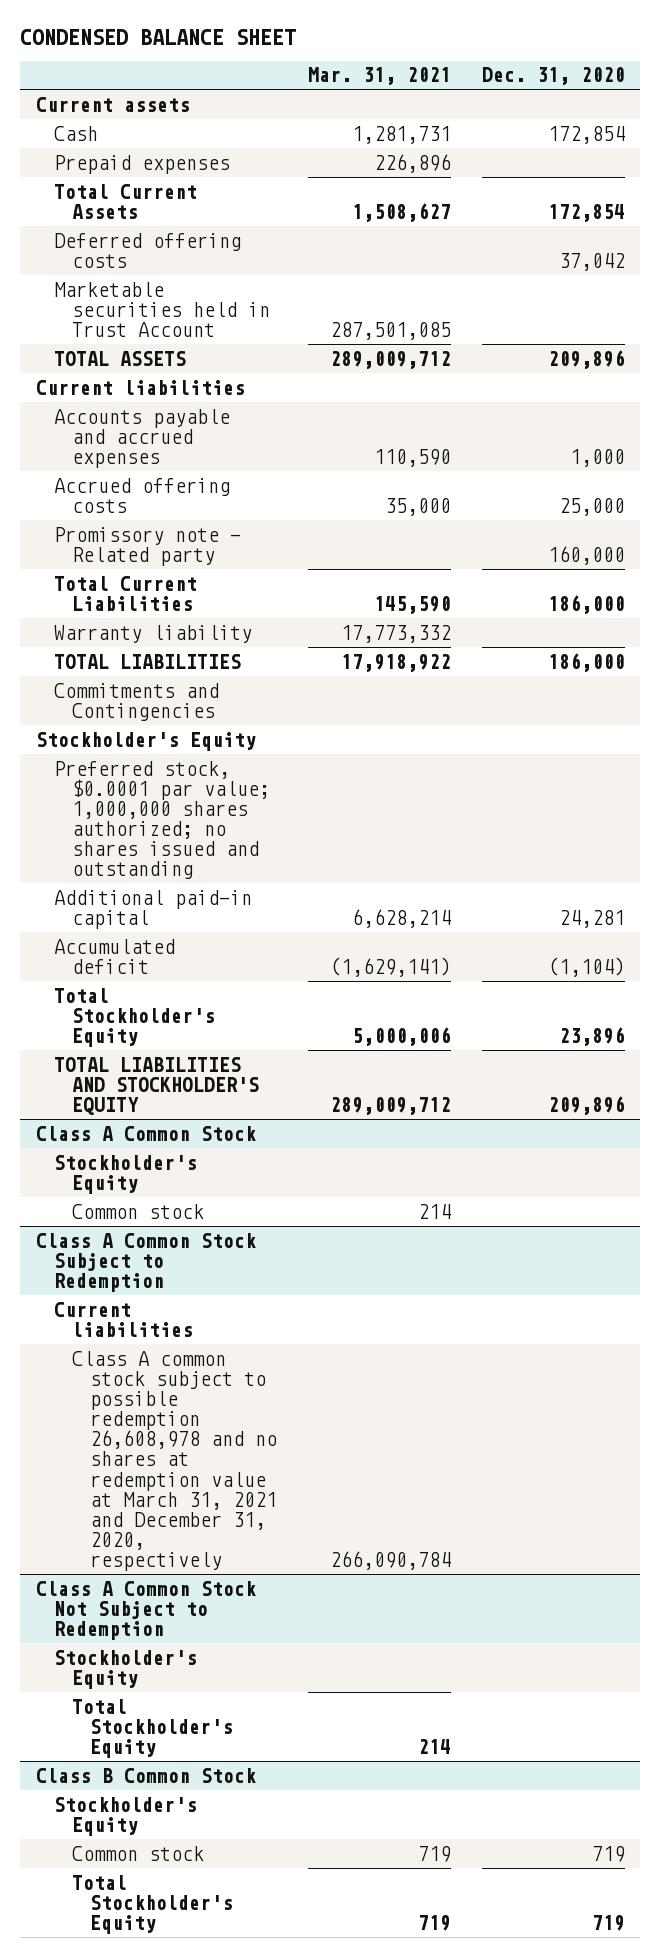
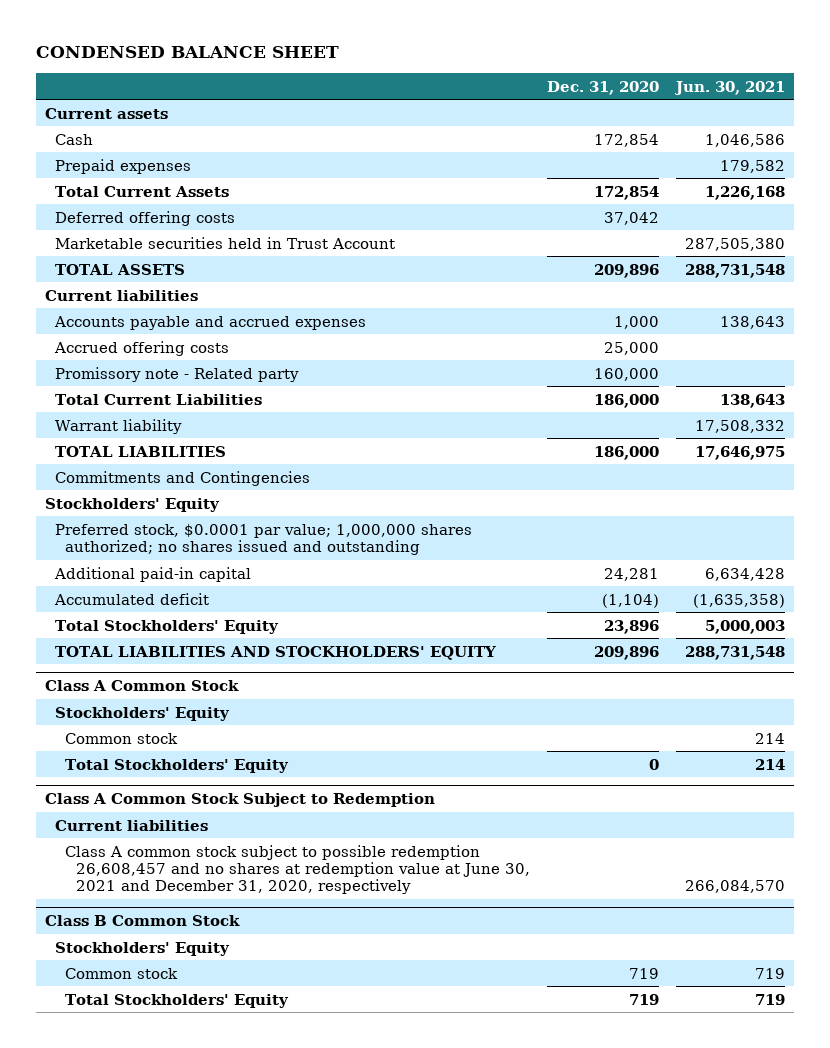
[307,67,451,86] Mar. 31, 2021 -> none
none -> [674,80,786,95] Jun. 30, 2021
[53,624,252,643] Warranty liability -> [54,418,182,434] Warrant liability
[36,731,257,751] Stockholder's Equity -> [44,497,220,512] Stockholders' Equity
[53,987,215,1047] Total Stockholder's Equity -> [54,619,279,634] Total Stockholders' Equity
[53,1056,259,1115] TOTAL LIABILITIES AND STOCKHOLDER'S EQUITY -> [54,645,496,660] TOTAL LIABILITIES AND STOCKHOLDERS' EQUITY
[53,1154,197,1194] Stockholder's Equity -> [54,706,230,721] Stockholders' Equity
none -> [65,758,290,773] Total Stockholders' Equity
[36,1580,257,1640] Class A Common Stock Not Subject to Redemption -> none
[53,1649,197,1689] Stockholder's Equity -> none
[71,1698,233,1758] Total Stockholder's Equity -> none
[71,1350,277,1572] Class A common stock subject to possible redemption 26,608,978 and no shares at redemption value at March 31, 2021 and December 31, 2020, respectively -> [65,844,530,895] Class A common stock subject to possible redemption 26,608,457 and no shares at redemption value at June 30, 2021 and December 31, 2020, respectively
[53,1796,197,1836] Stockholder's Equity -> [54,941,230,956] Stockholders' Equity
[71,1874,233,1934] Total Stockholder's Equity -> [65,993,290,1008] Total Stockholders' Equity

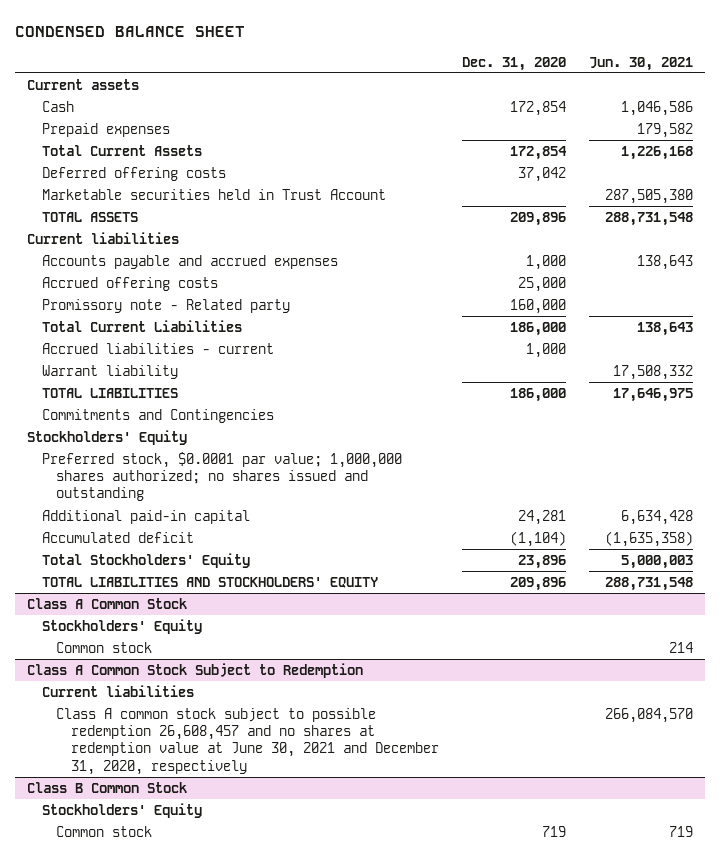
none -> [41,342,274,354] Accrued liabilities - current
[65,758,290,773] Total Stockholders' Equity -> none
[65,993,290,1008] Total Stockholders' Equity -> none

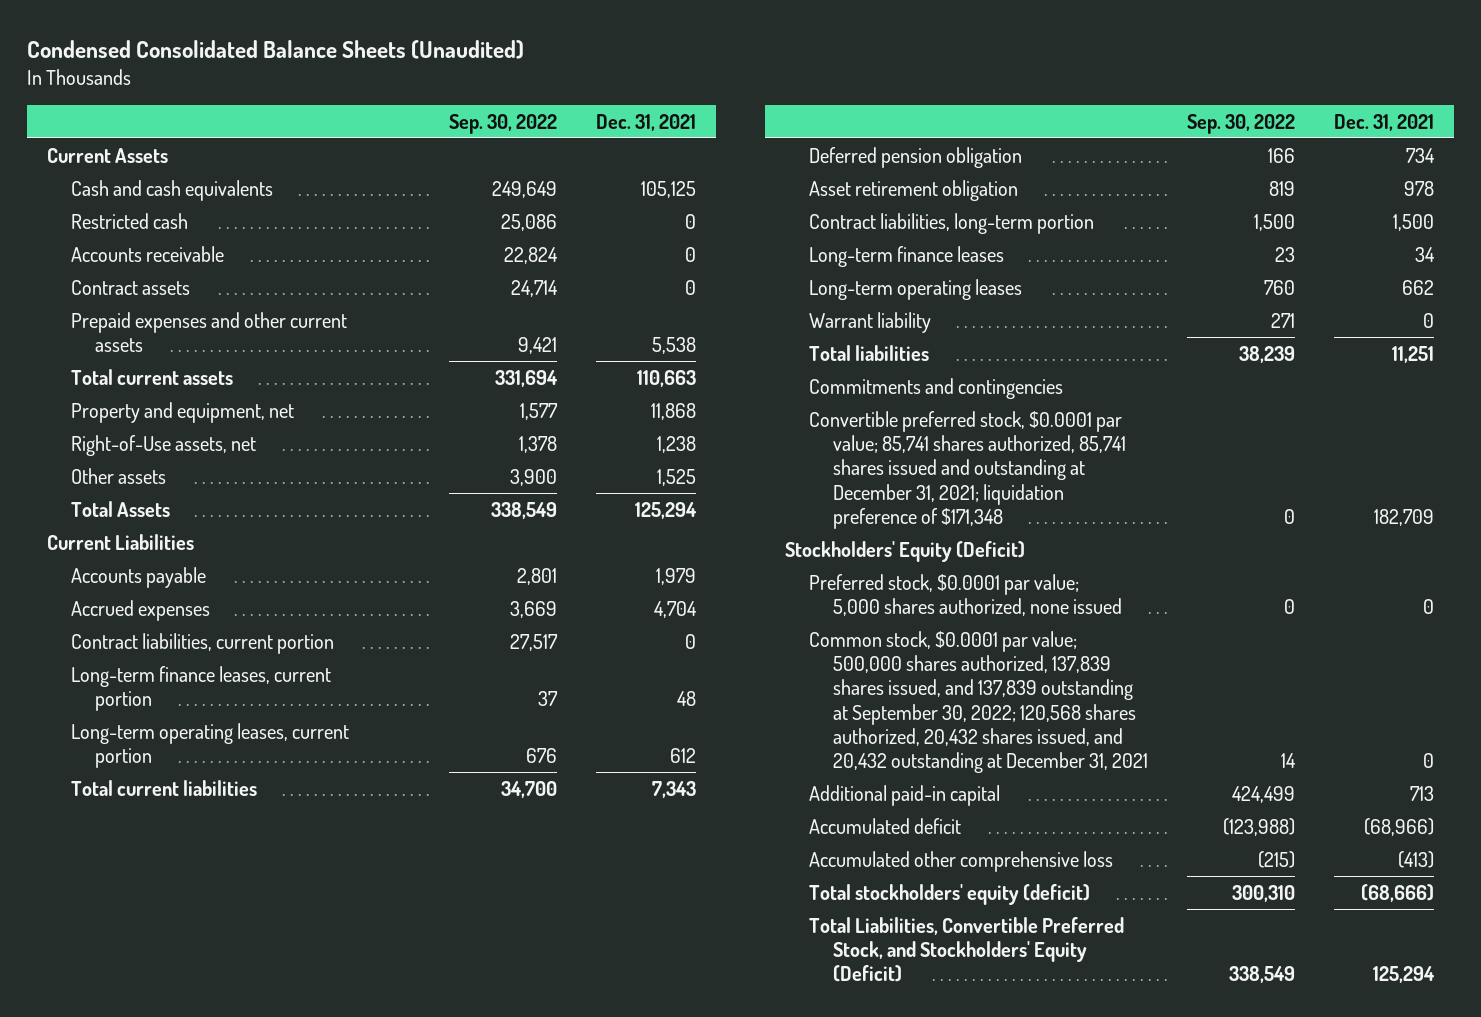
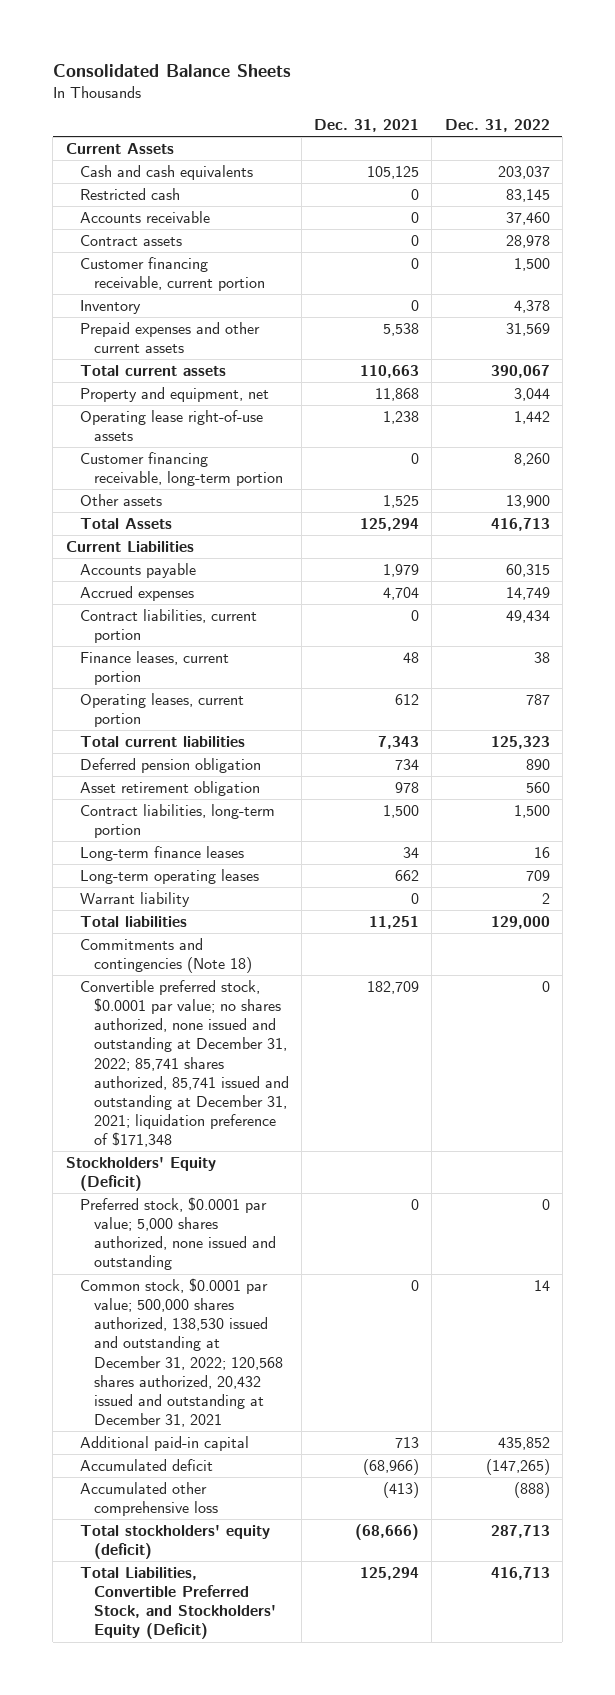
[27,40,525,60] Condensed Consolidated Balance Sheets (Unaudited) -> [52,63,291,77] Consolidated Balance Sheets
[449,113,558,134] Sep. 30, 2022 -> none
none -> [444,118,550,132] Dec. 31, 2022
none -> [79,257,265,292] Customer financing receivable, current portion
none -> [79,300,141,315] Inventory
[70,434,256,456] Right-of-Use assets, net -> [79,410,263,442] Operating lease right-of-use assets
none -> [79,452,283,487] Customer financing receivable, long-term portion
[70,665,331,711] Long-term finance leases, current portion -> [79,651,229,686] Finance leases, current portion
[70,722,349,768] Long-term operating leases, current portion -> [79,693,244,728] Operating leases, current portion
[808,377,1063,399] Commitments and contingencies -> [79,938,252,974] Commitments and contingencies (Note 18)
[808,410,1126,530] Convertible preferred stock, $0.0001 par value; 85,741 shares authorized, 85,741 shares issued and outstanding at December 31, 2021; liquidation preference of $171,348 -> [79,980,289,1148] Convertible preferred stock, $0.0001 par value; no shares authorized, none issued and outstanding at December 31, 2022; 85,741 shares authorized, 85,741 issued and outstanding at December 31, 2021; liquidation preference of $171,348
[808,573,1122,616] Preferred stock, $0.0001 par value; 5,000 shares authorized, none issued -> [79,1197,276,1271] Preferred stock, $0.0001 par value; 5,000 shares authorized, none issued and outstanding
[808,630,1148,774] Common stock, $0.0001 par value; 500,000 shares authorized, 137,839 shares issued, and 137,839 outstanding at September 30, 2022; 120,568 shares authorized, 20,432 shares issued, and 20,432 outstanding at December 31, 2021 -> [79,1278,283,1427] Common stock, $0.0001 par value; 500,000 shares authorized, 138,530 issued and outstanding at December 31, 2022; 120,568 shares authorized, 20,432 issued and outstanding at December 31, 2021

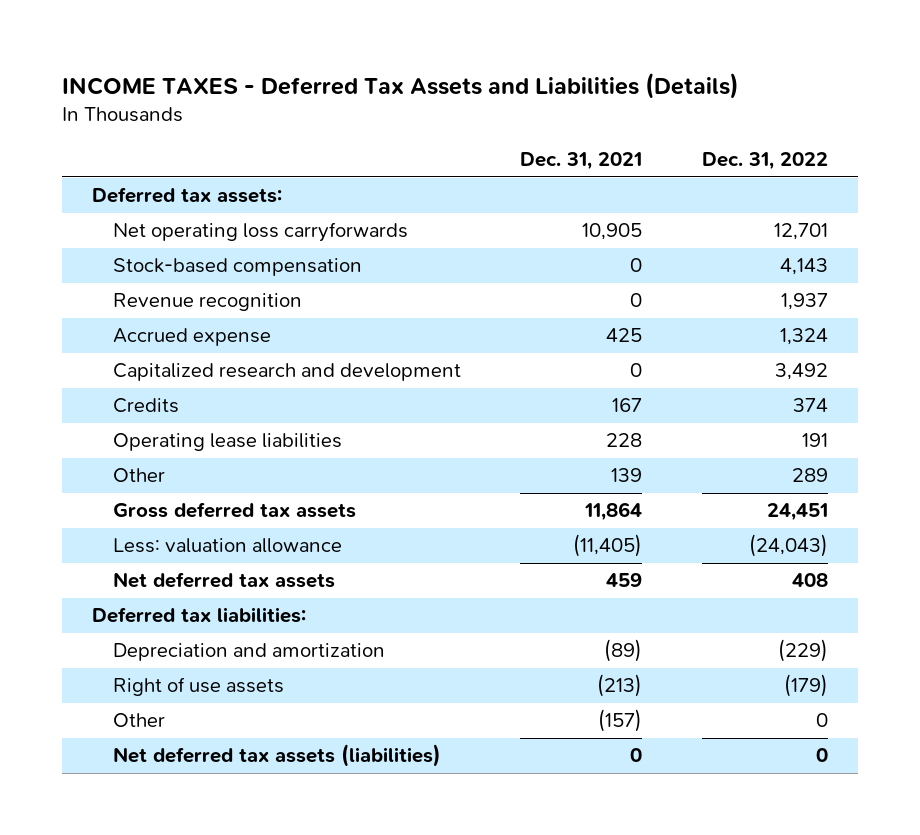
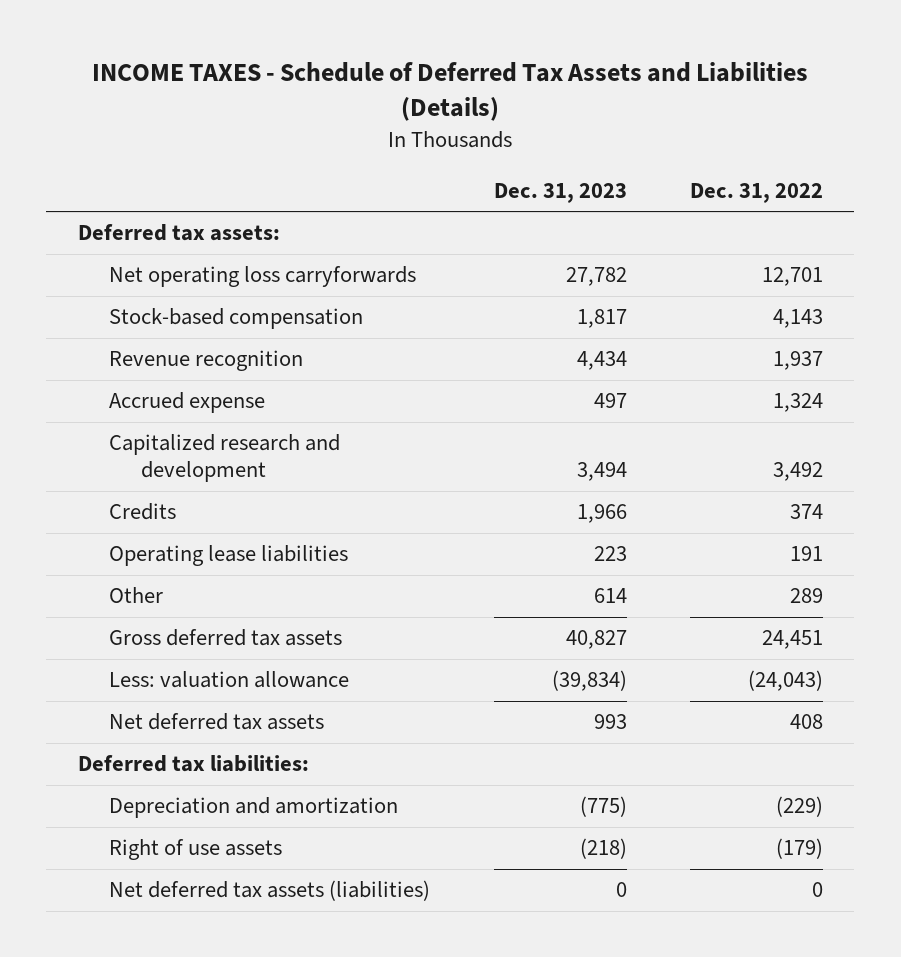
[62,72,740,99] INCOME TAXES - Deferred Tax Assets and Liabilities (Details) -> [92,62,809,122] INCOME TAXES - Schedule of Deferred Tax Assets and Liabilities (Details)
[520,152,643,171] Dec. 31, 2021 -> none
none -> [493,182,627,203] Dec. 31, 2023
[112,713,165,728] Other -> none

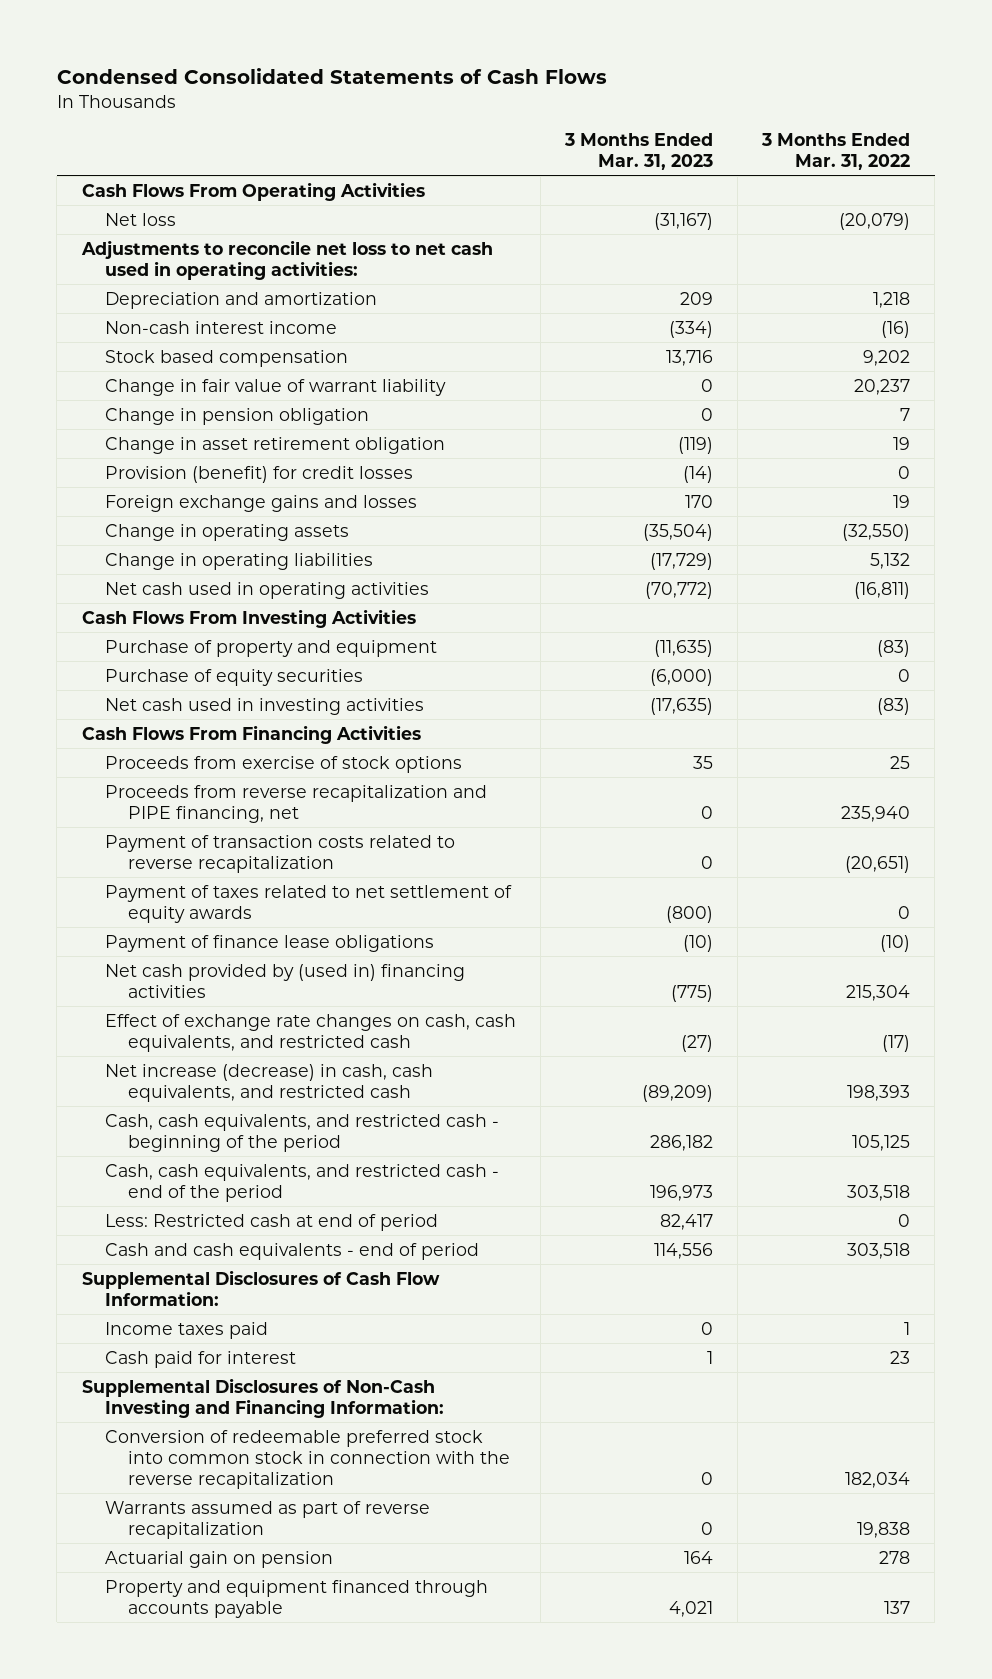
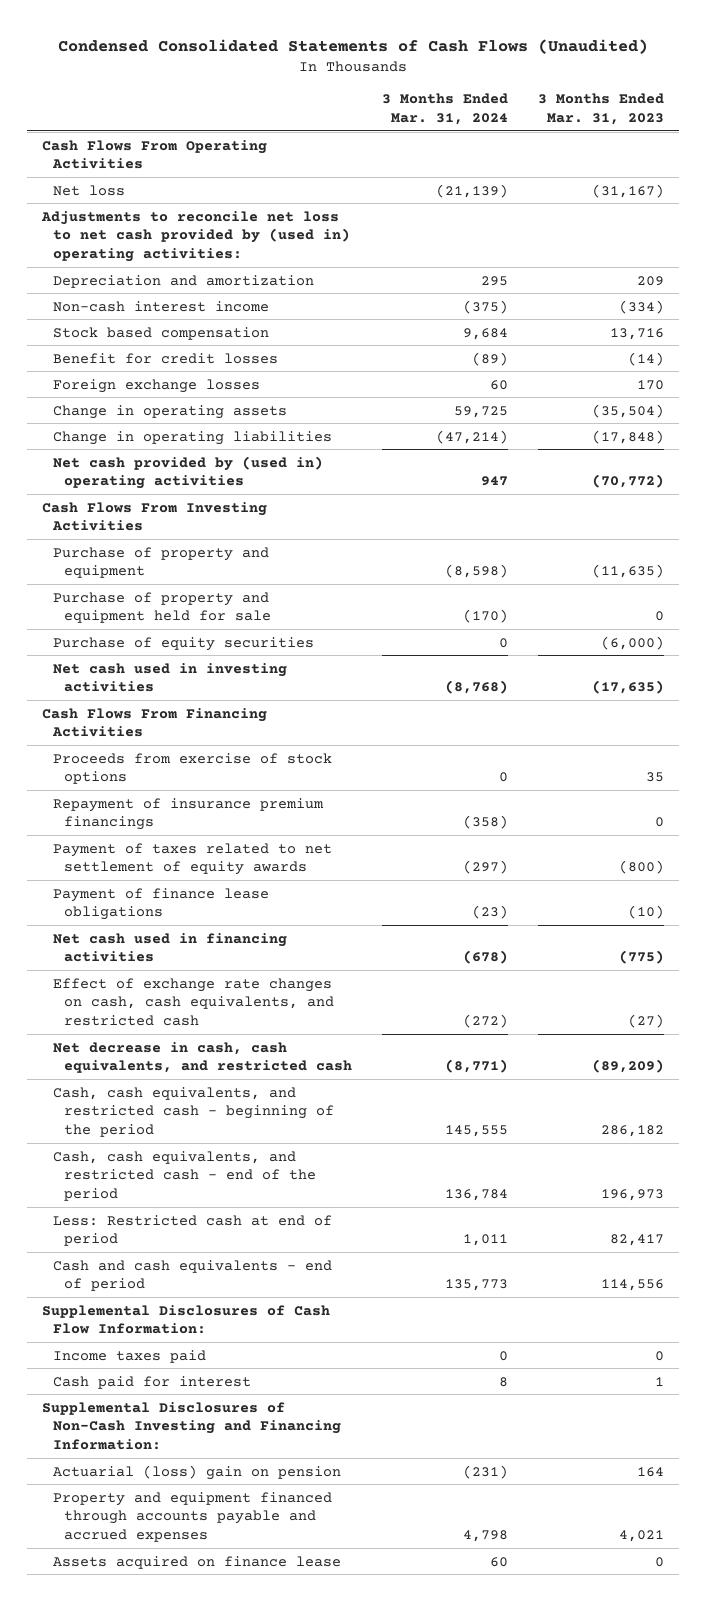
[56,68,607,85] Condensed Consolidated Statements of Cash Flows -> [58,38,649,54] Condensed Consolidated Statements of Cash Flows (Unaudited)
[761,132,911,170] 3 Months Ended Mar. 31, 2022 -> none
none -> [382,93,509,125] 3 Months Ended Mar. 31, 2024
[80,239,493,280] Adjustments to reconcile net loss to net cash used in operating activities: -> [41,210,351,263] Adjustments to reconcile net loss to net cash provided by (used in) operating activities:
[104,378,446,396] Change in fair value of warrant liability -> none
[104,407,369,425] Change in pension obligation -> none
[104,436,445,454] Change in asset retirement obligation -> none
[104,465,413,483] Provision (benefit) for credit losses -> [53,352,279,364] Benefit for credit losses
[104,494,417,512] Foreign exchange gains and losses -> [53,378,261,393] Foreign exchange losses
[649,552,713,570] (17,729) -> [592,429,665,444] (17,848)
[104,581,429,599] Net cash used in operating activities -> [53,455,324,490] Net cash provided by (used in) operating activities
none -> [53,591,272,624] Purchase of property and equipment held for sale
[104,784,487,823] Proceeds from reverse recapitalization and PIPE financing, net -> none
[104,834,455,873] Payment of transaction costs related to reverse recapitalization -> none
none -> [53,797,325,831] Repayment of insurance premium financings
[104,963,465,998] Net cash provided by (used in) financing activities -> [53,932,288,963] Net cash used in financing activities
[104,1063,433,1102] Net increase (decrease) in cash, cash equivalents, and restricted cash -> [53,1041,353,1074] Net decrease in cash, cash equivalents, and restricted cash
[104,1429,510,1490] Conversion of redeemable preferred stock into common stock in connection with the reverse recapitalization -> none
[104,1500,430,1539] Warrants assumed as part of reverse recapitalization -> none
[104,1550,333,1568] Actuarial gain on pension -> [53,1464,342,1480] Actuarial (loss) gain on pension
[104,1579,488,1618] Property and equipment financed through accounts payable -> [53,1491,333,1543] Property and equipment financed through accounts payable and accrued expenses
none -> [53,1555,342,1569] Assets acquired on finance lease

